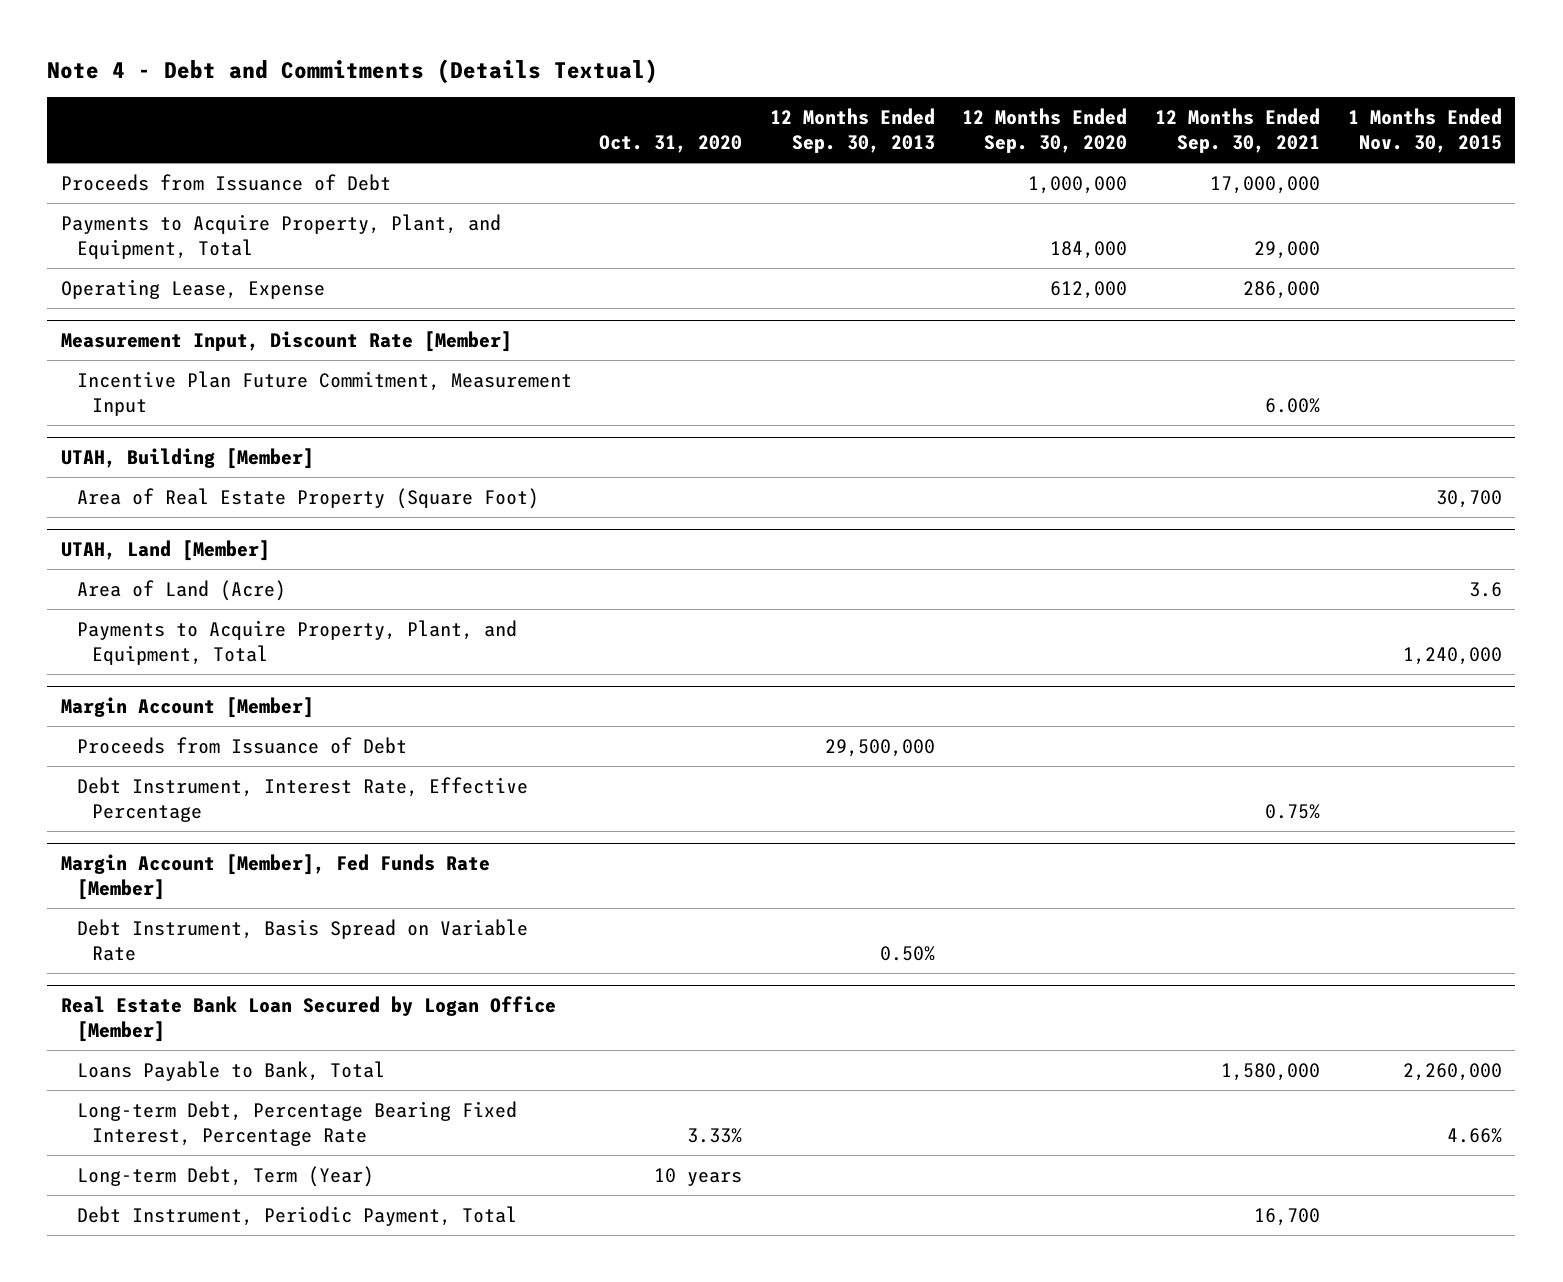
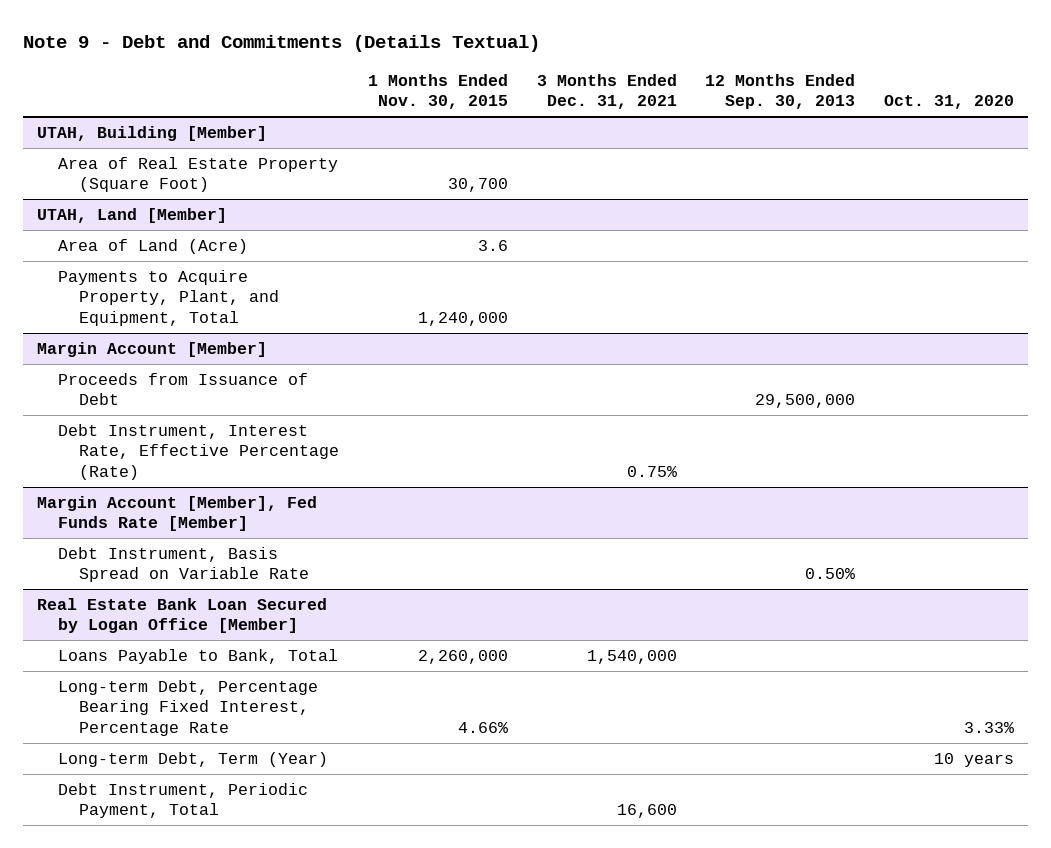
[47,58,659,84] Note 4 - Debt and Commitments (Details Textual) -> [22,35,540,53] Note 9 - Debt and Commitments (Details Textual)
[962,108,1128,154] 12 Months Ended Sep. 30, 2020 -> none
[1154,108,1320,154] 12 Months Ended Sep. 30, 2021 -> none
none -> [536,73,677,110] 3 Months Ended Dec. 31, 2021
[60,173,391,191] Proceeds from Issuance of Debt -> none
[60,213,501,259] Payments to Acquire Property, Plant, and Equipment, Total -> none
[60,278,325,299] Operating Lease, Expense -> none
[60,331,512,353] Measurement Input, Discount Rate [Member] -> none
[76,370,572,416] Incentive Plan Future Commitment, Measurement Input -> none
[76,776,528,822] Debt Instrument, Interest Rate, Effective Percentage -> [58,423,340,480] Debt Instrument, Interest Rate, Effective Percentage (Rate)

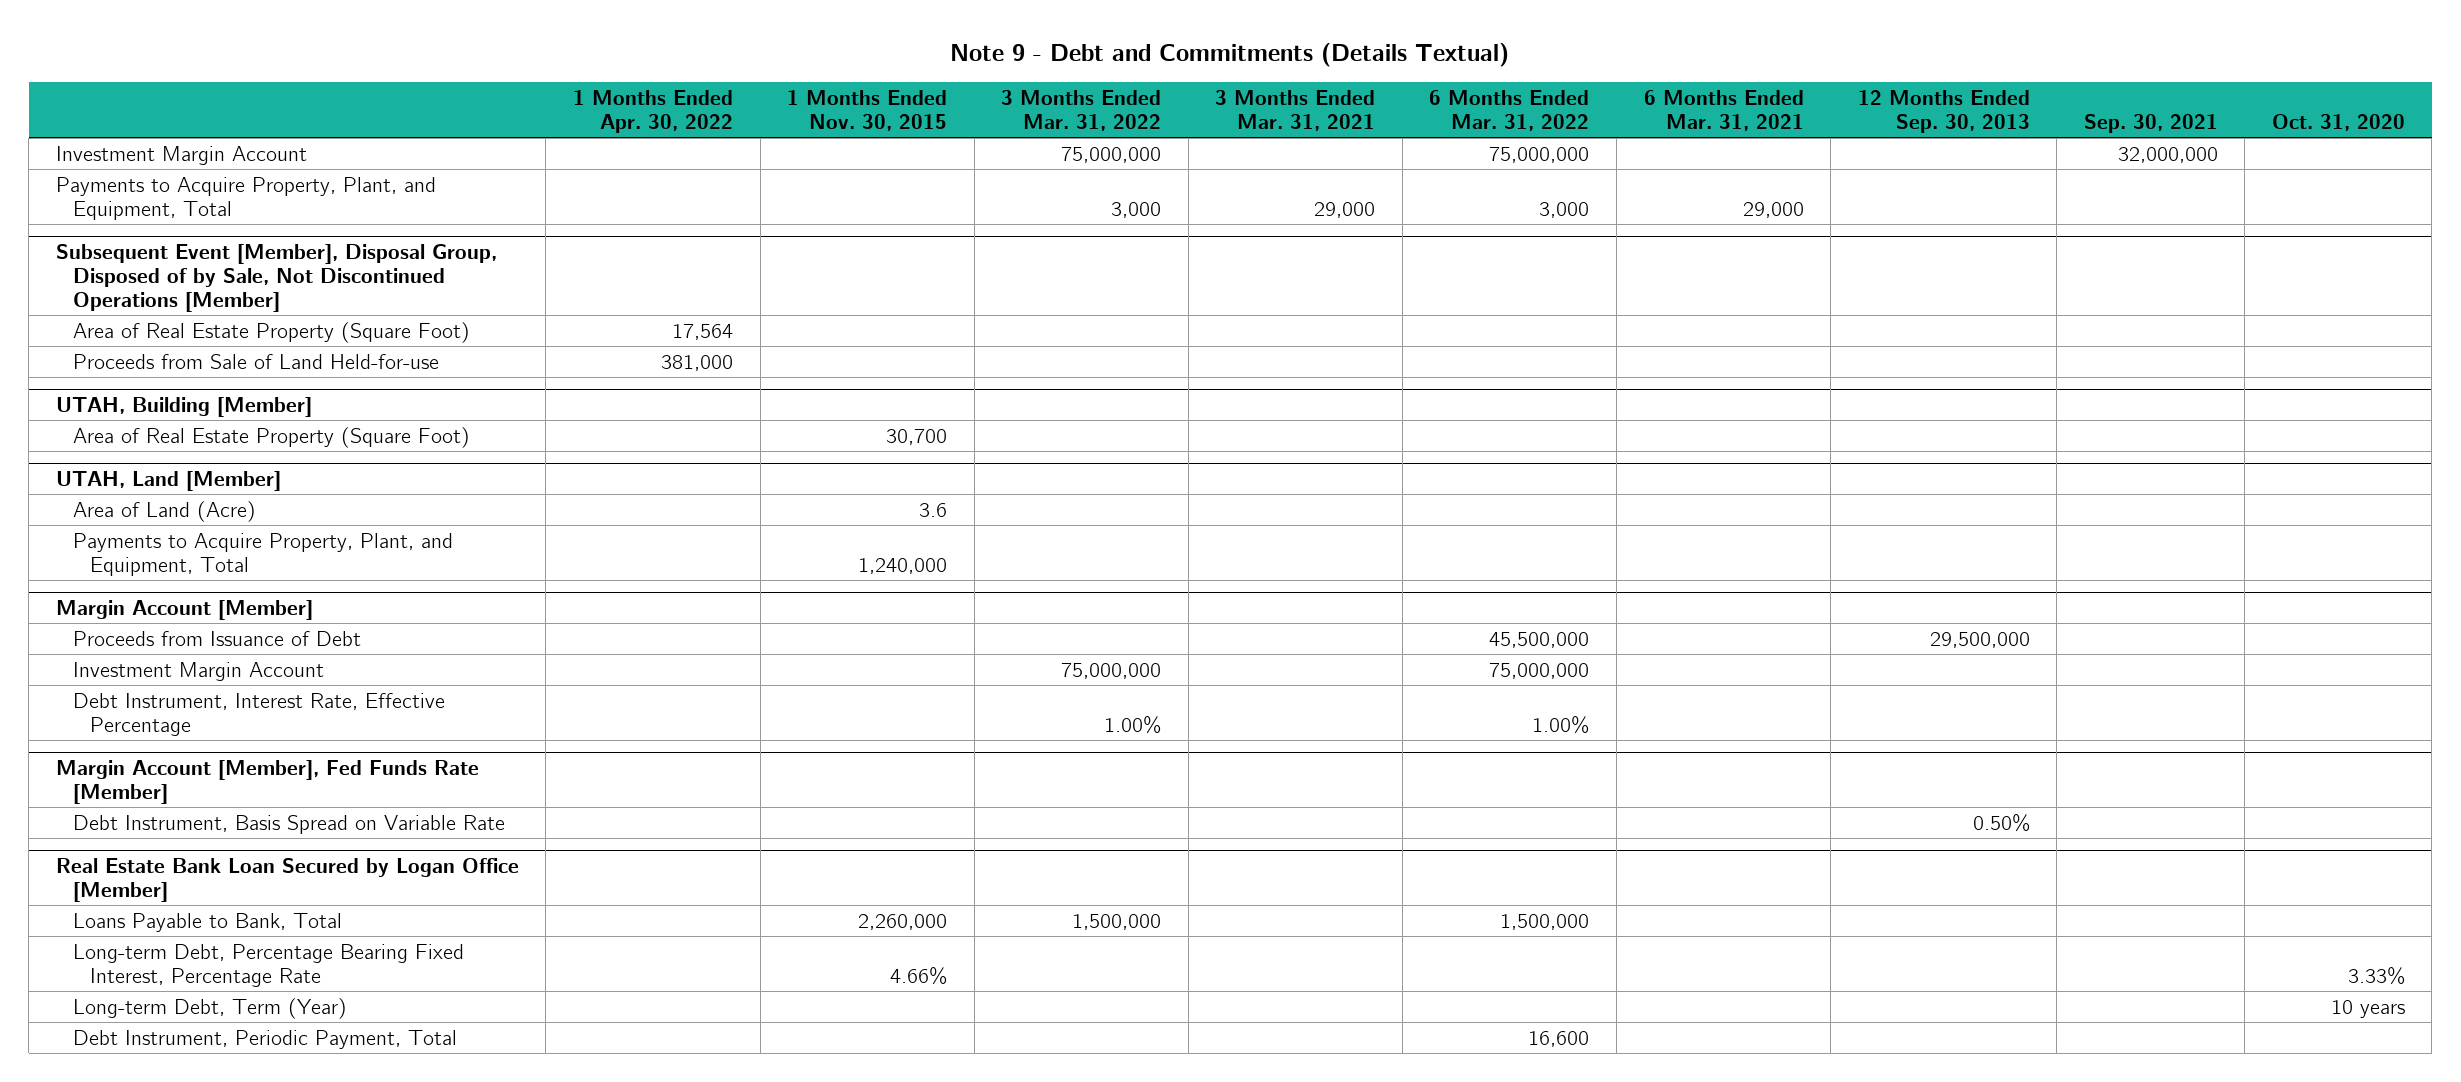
[536,73,677,110] 3 Months Ended Dec. 31, 2021 -> none
none -> [573,89,734,133] 1 Months Ended Apr. 30, 2022
none -> [1001,89,1162,131] 3 Months Ended Mar. 31, 2022
none -> [1215,89,1376,131] 3 Months Ended Mar. 31, 2021
none -> [1429,89,1590,131] 6 Months Ended Mar. 31, 2022
none -> [1643,89,1804,131] 6 Months Ended Mar. 31, 2021
none -> [2083,113,2218,133] Sep. 30, 2021
none -> [55,145,307,165] Investment Margin Account
none -> [55,176,436,220] Payments to Acquire Property, Plant, and Equipment, Total
none -> [55,243,497,312] Subsequent Event [Member], Disposal Group, Disposed of by Sale, Not Discontinued Operations [Member]
none -> [73,321,471,343] Area of Real Estate Property (Square Foot)
none -> [73,353,440,369] Proceeds from Sale of Land Held-for-use
none -> [73,661,325,681] Investment Margin Account
[58,423,340,480] Debt Instrument, Interest Rate, Effective Percentage (Rate) -> [73,692,446,736] Debt Instrument, Interest Rate, Effective Percentage

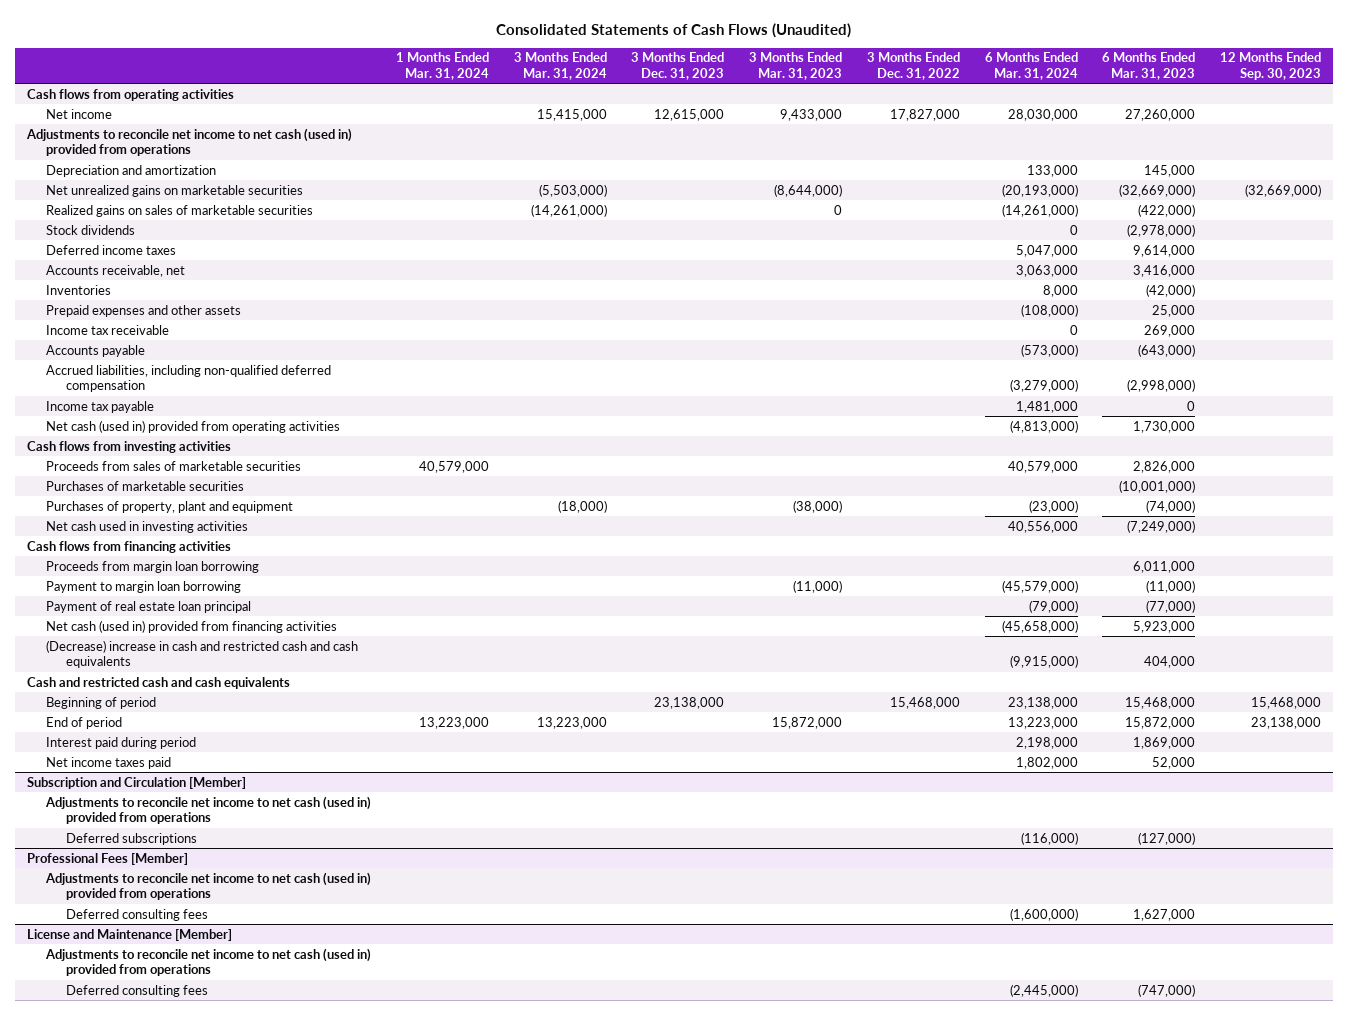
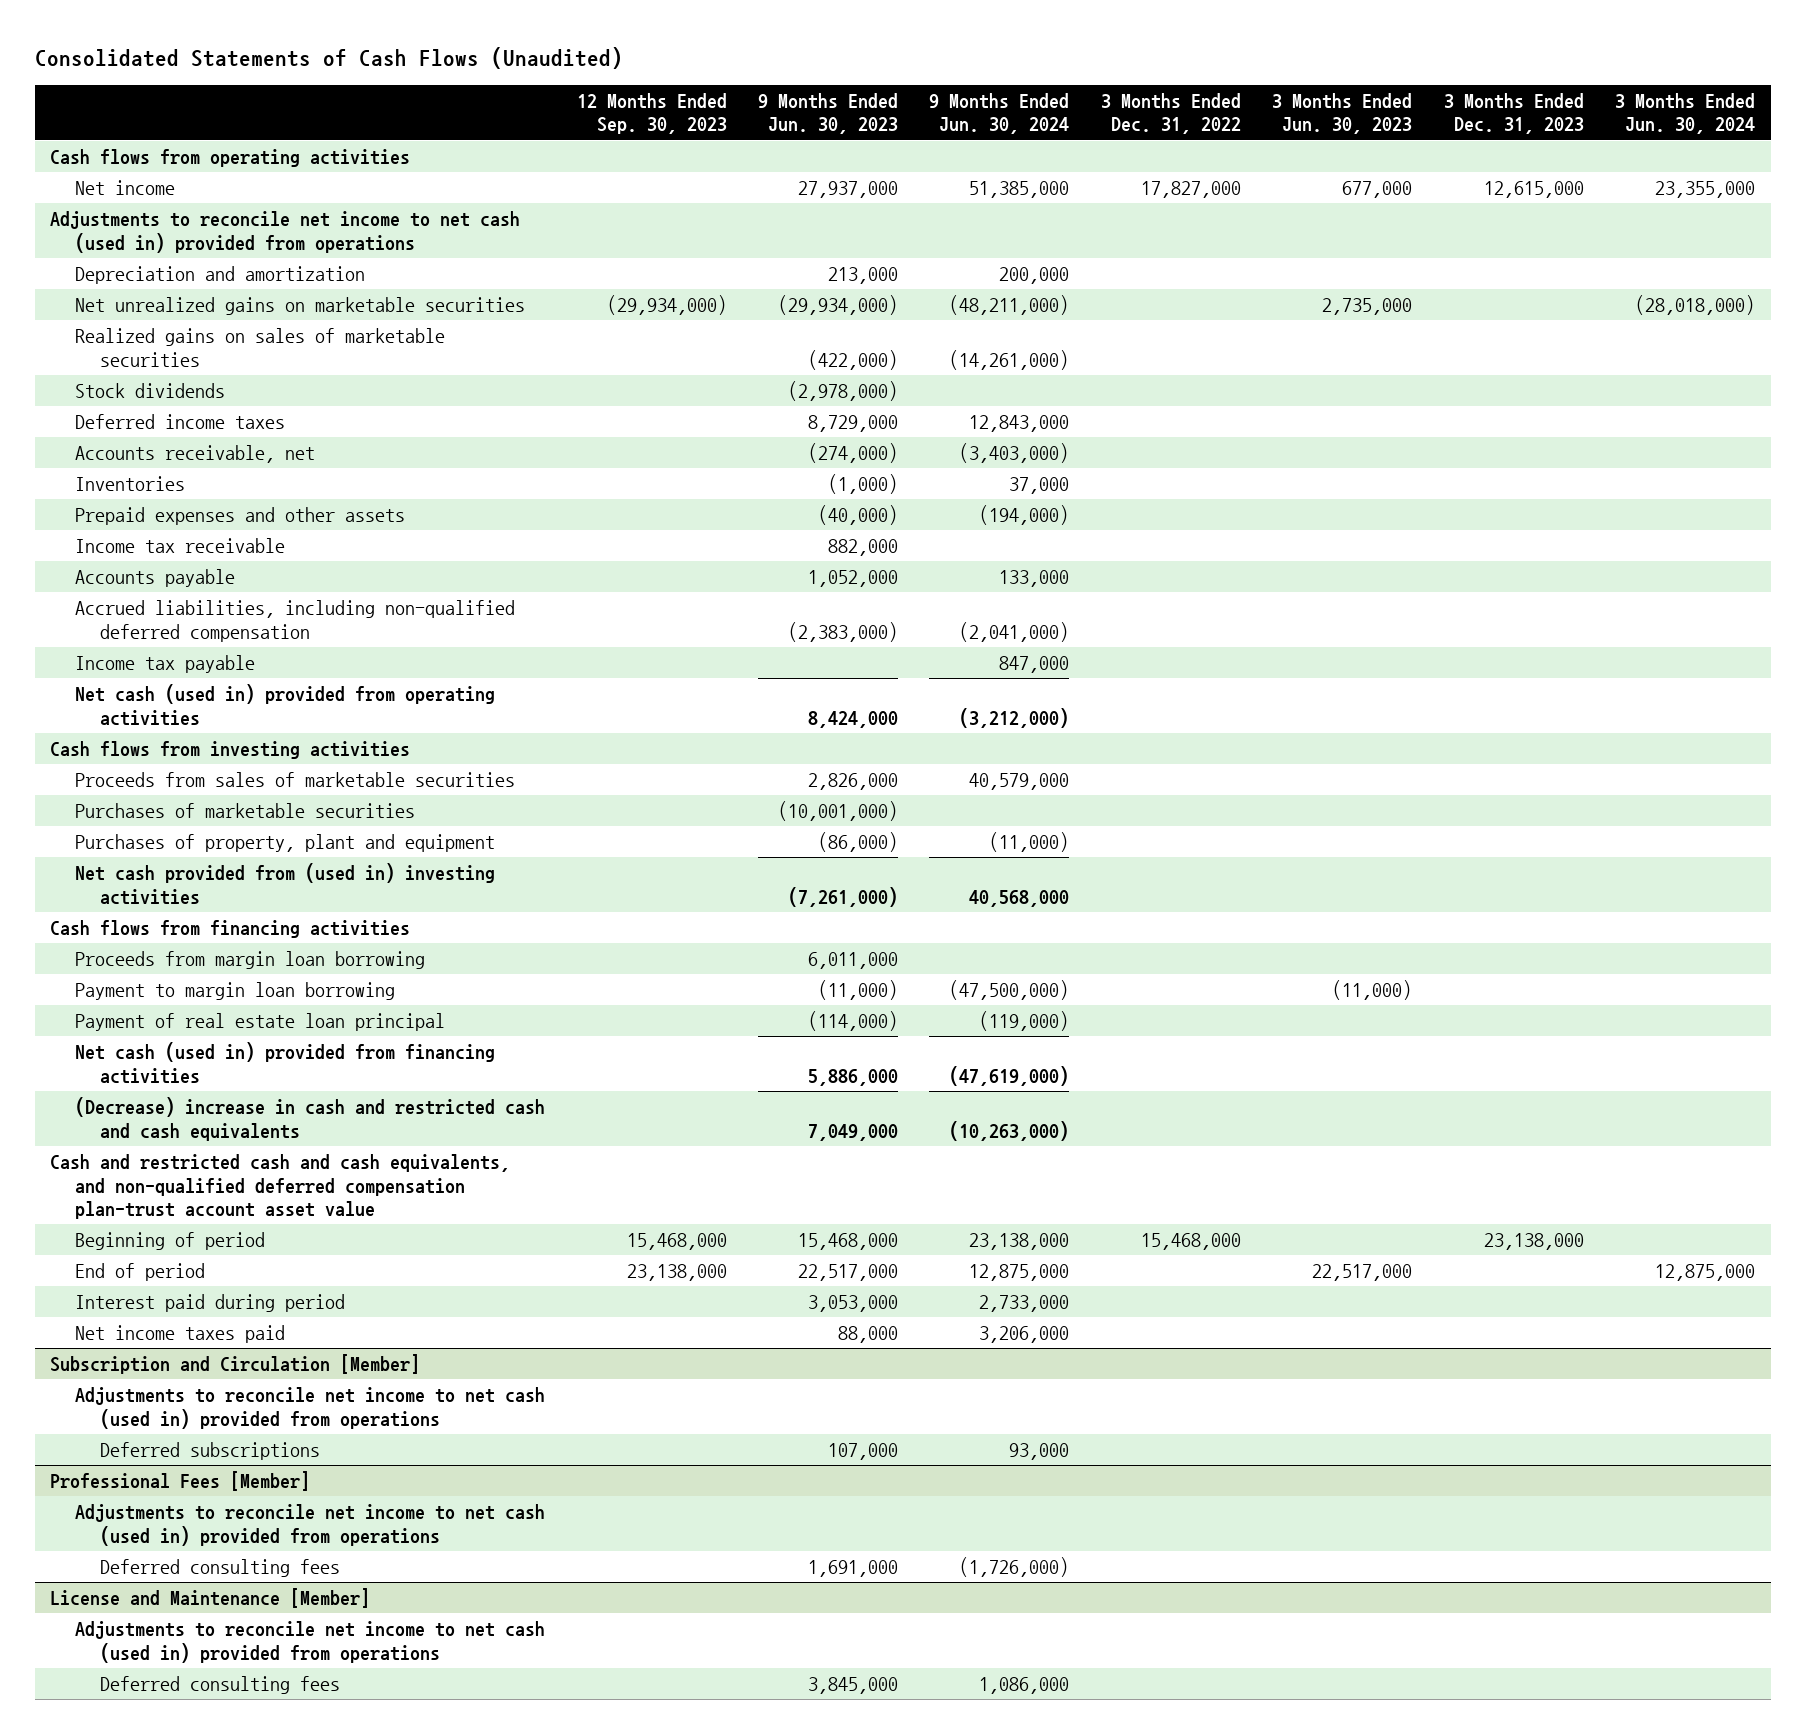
[395,52,489,81] 1 Months Ended Mar. 31, 2024 -> none
[513,52,607,81] 3 Months Ended Mar. 31, 2024 -> none
[749,52,843,81] 3 Months Ended Mar. 31, 2023 -> none
[984,52,1078,81] 6 Months Ended Mar. 31, 2024 -> none
[1102,52,1196,81] 6 Months Ended Mar. 31, 2023 -> none
none -> [758,92,899,135] 9 Months Ended Jun. 30, 2023
none -> [929,92,1070,135] 9 Months Ended Jun. 30, 2024
none -> [1272,92,1413,135] 3 Months Ended Jun. 30, 2023
none -> [1615,92,1756,135] 3 Months Ended Jun. 30, 2024
[1244,183,1321,197] (32,669,000) -> [606,295,727,316] (29,934,000)
[46,520,249,533] Net cash used in investing activities -> [75,863,496,905] Net cash provided from (used in) investing activities
[26,676,290,689] Cash and restricted cash and cash equivalents -> [50,1154,511,1220] Cash and restricted cash and cash equivalents, and non-qualified deferred compensation plan-trust account asset value

